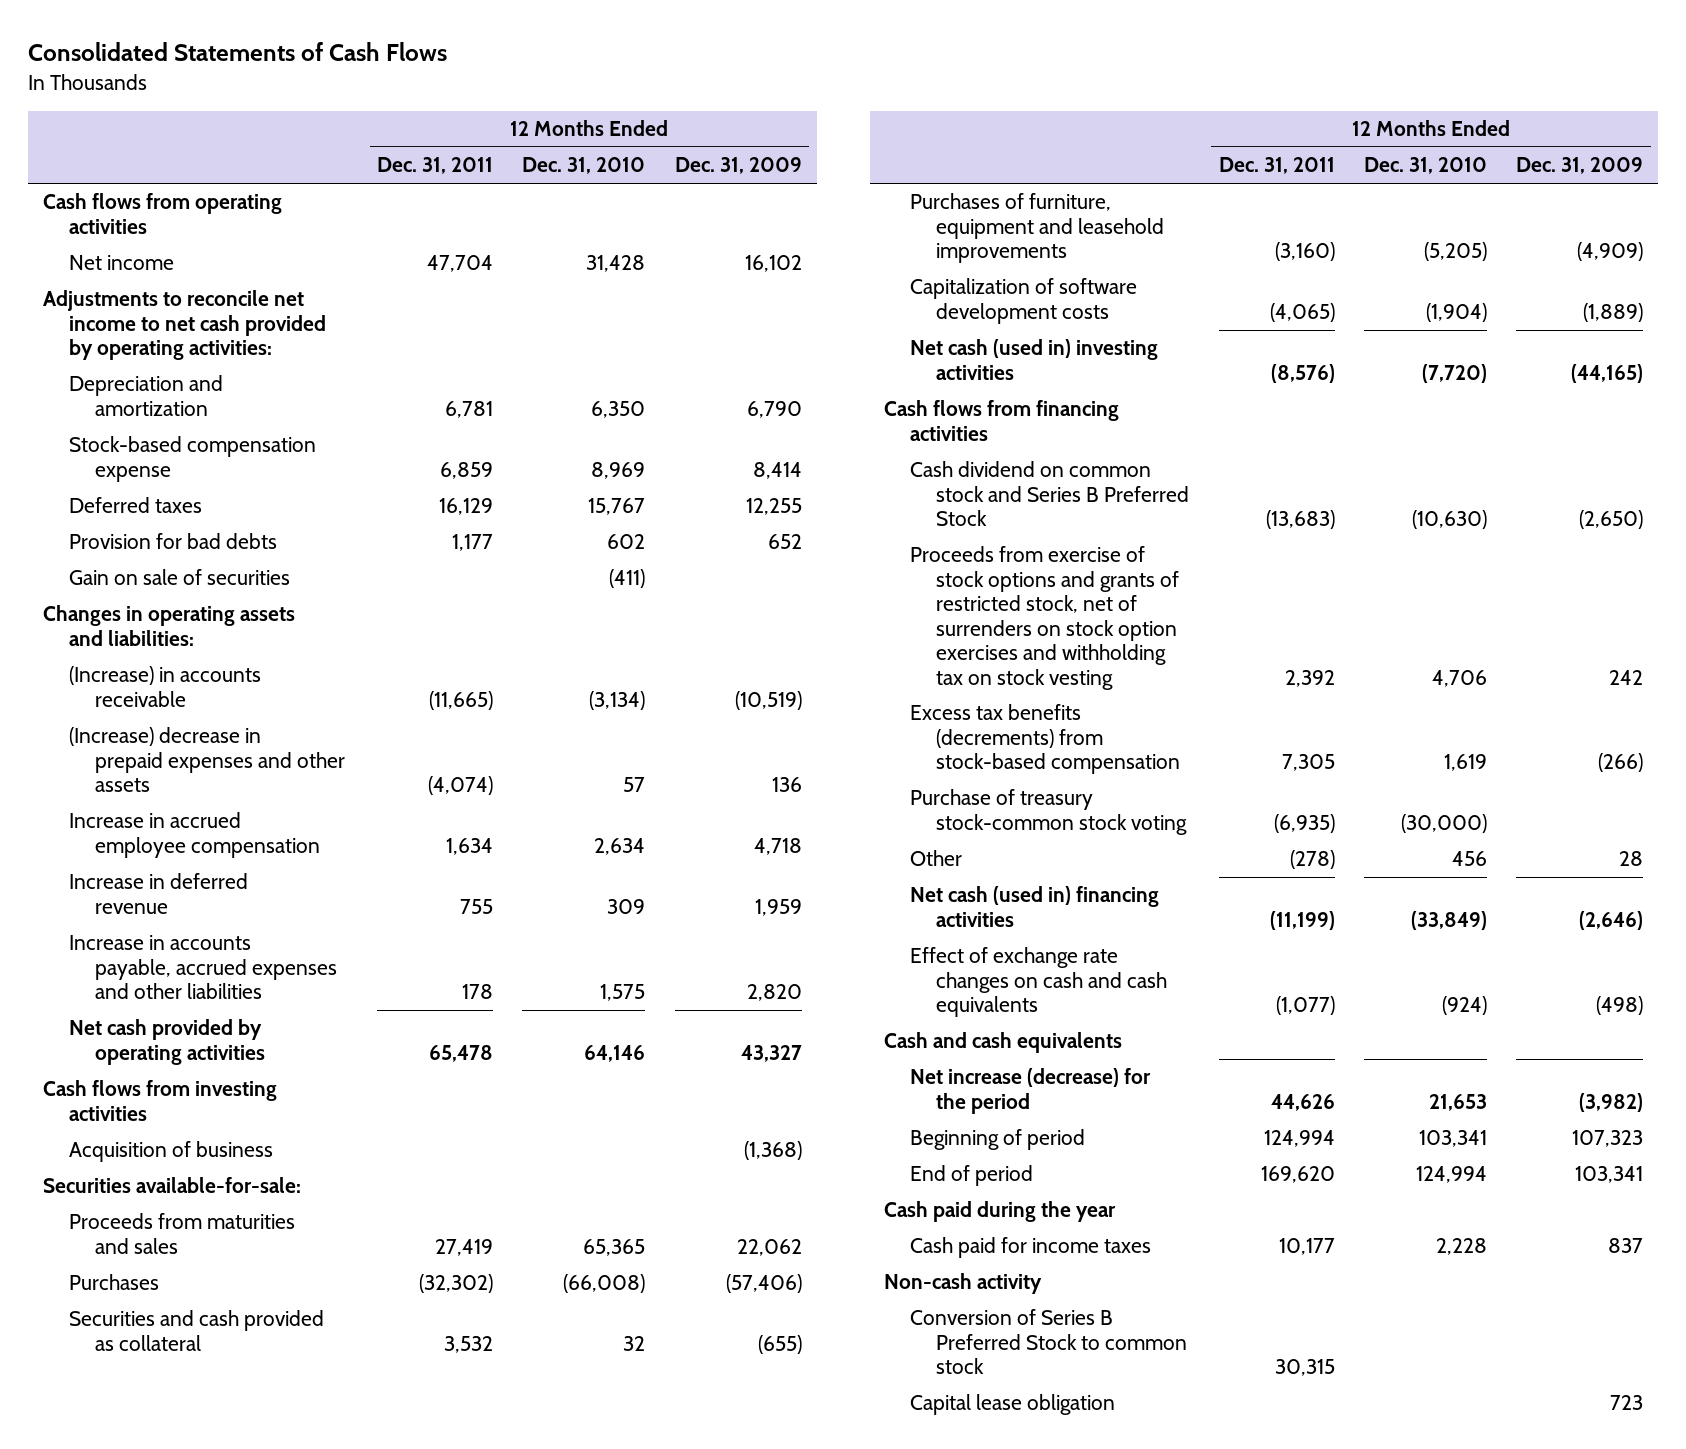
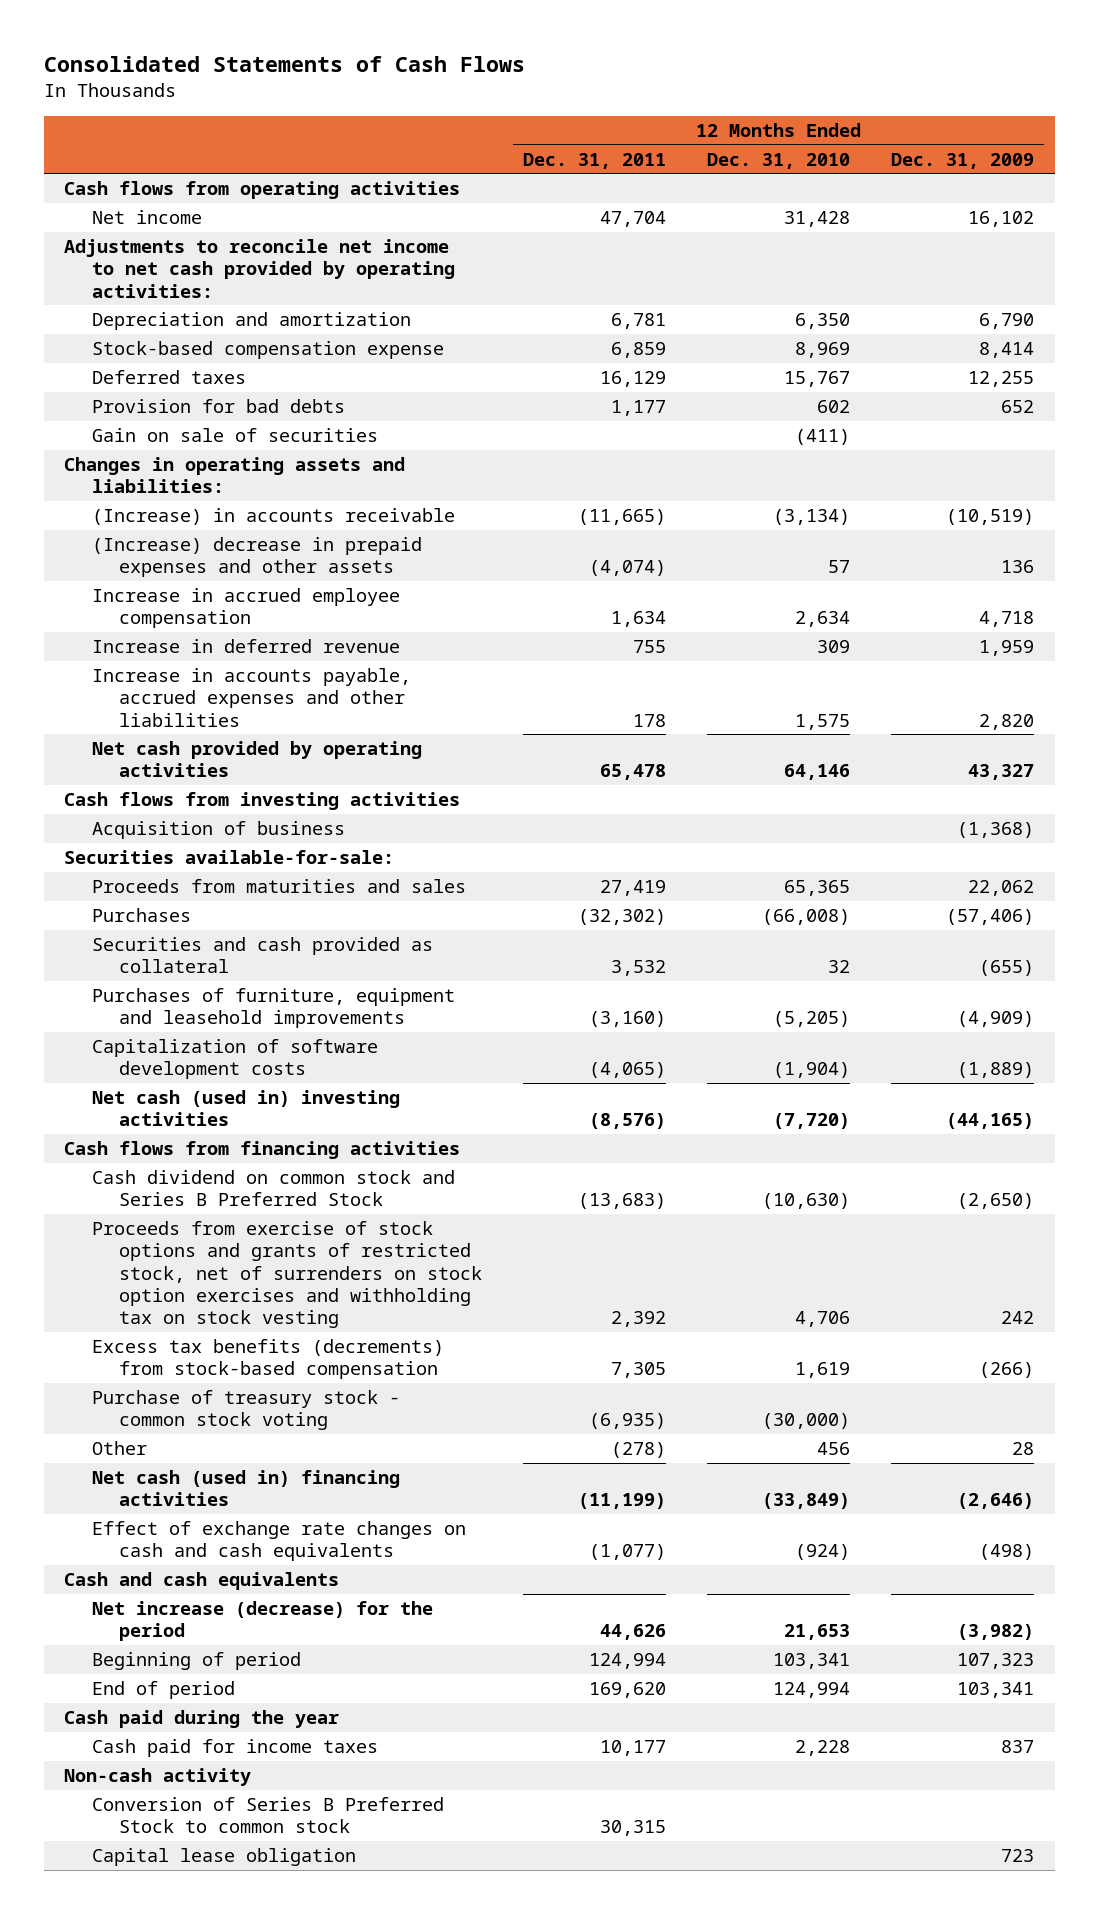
[910,789,1188,835] Purchase of treasury stock-common stock voting -> [91,1390,400,1431] Purchase of treasury stock - common stock voting

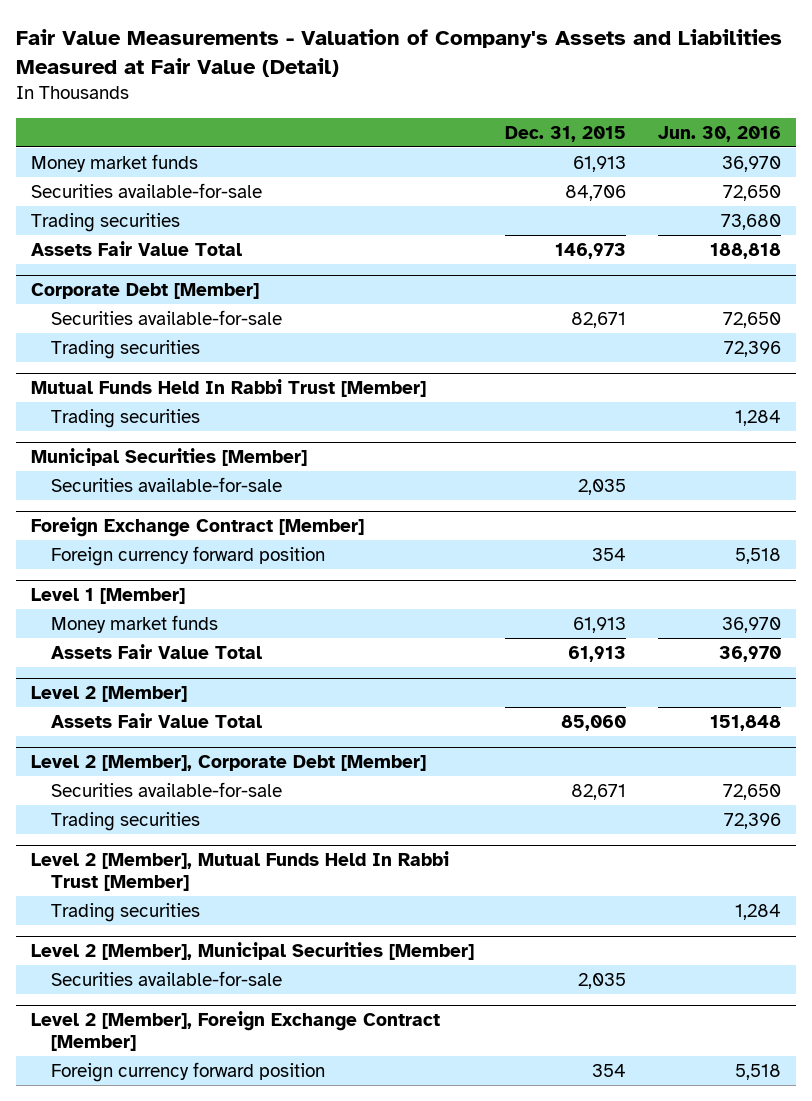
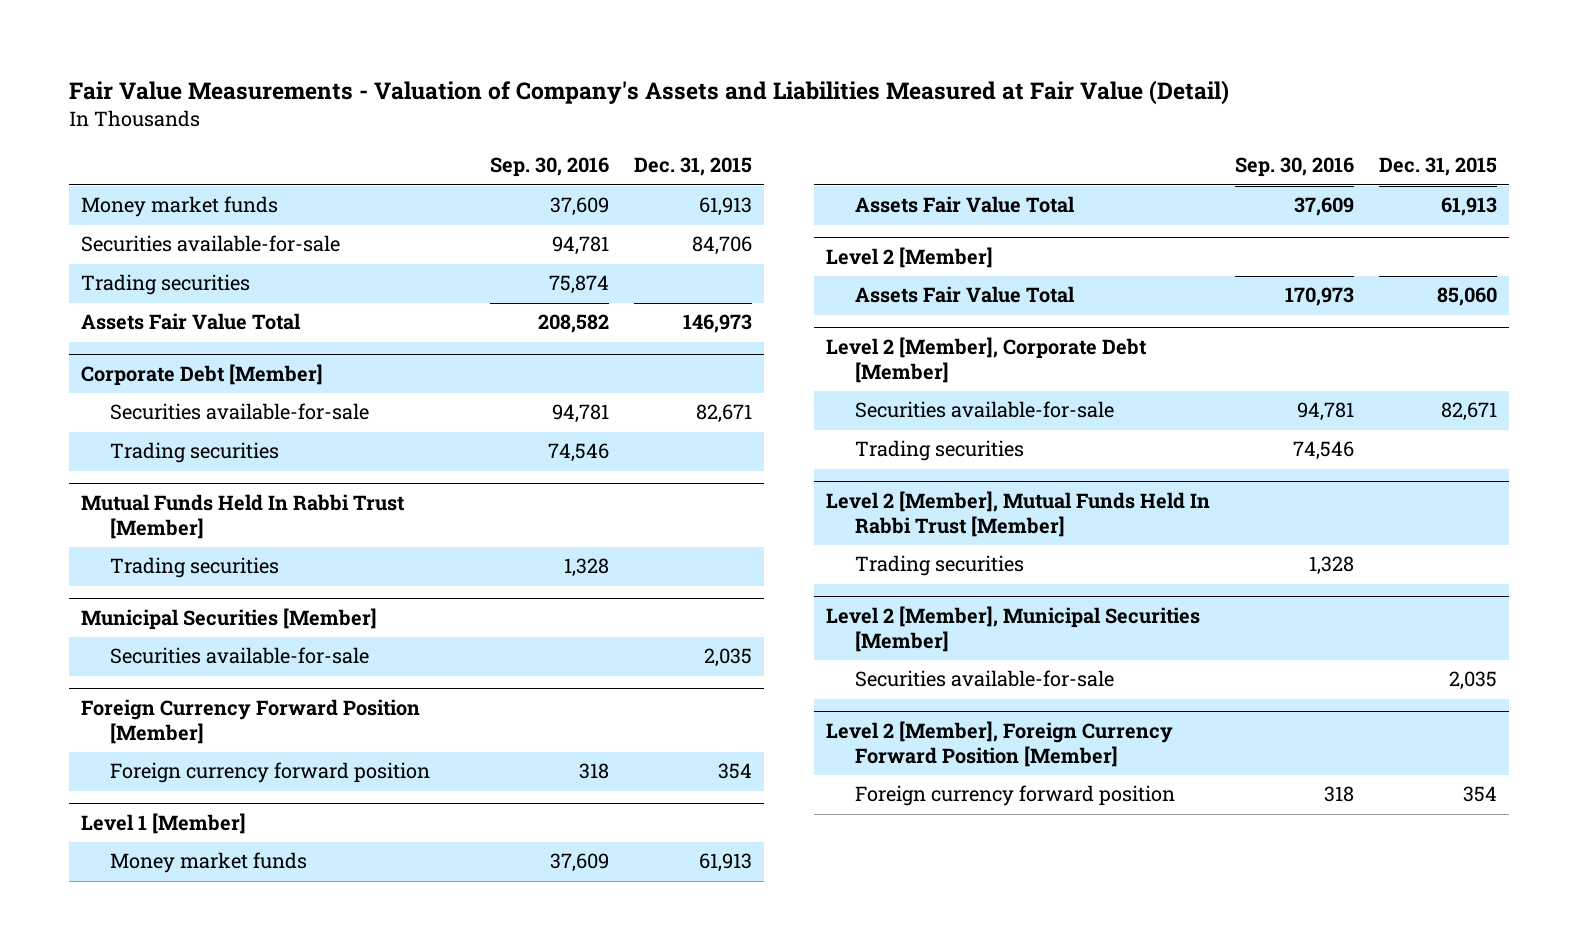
[657,125,781,142] Jun. 30, 2016 -> none
none -> [489,157,609,178] Sep. 30, 2016
[31,516,365,537] Foreign Exchange Contract [Member] -> [80,699,420,745] Foreign Currency Forward Position [Member]
[31,1010,441,1052] Level 2 [Member], Foreign Exchange Contract [Member] -> none
none -> [825,721,1173,768] Level 2 [Member], Foreign Currency Forward Position [Member]

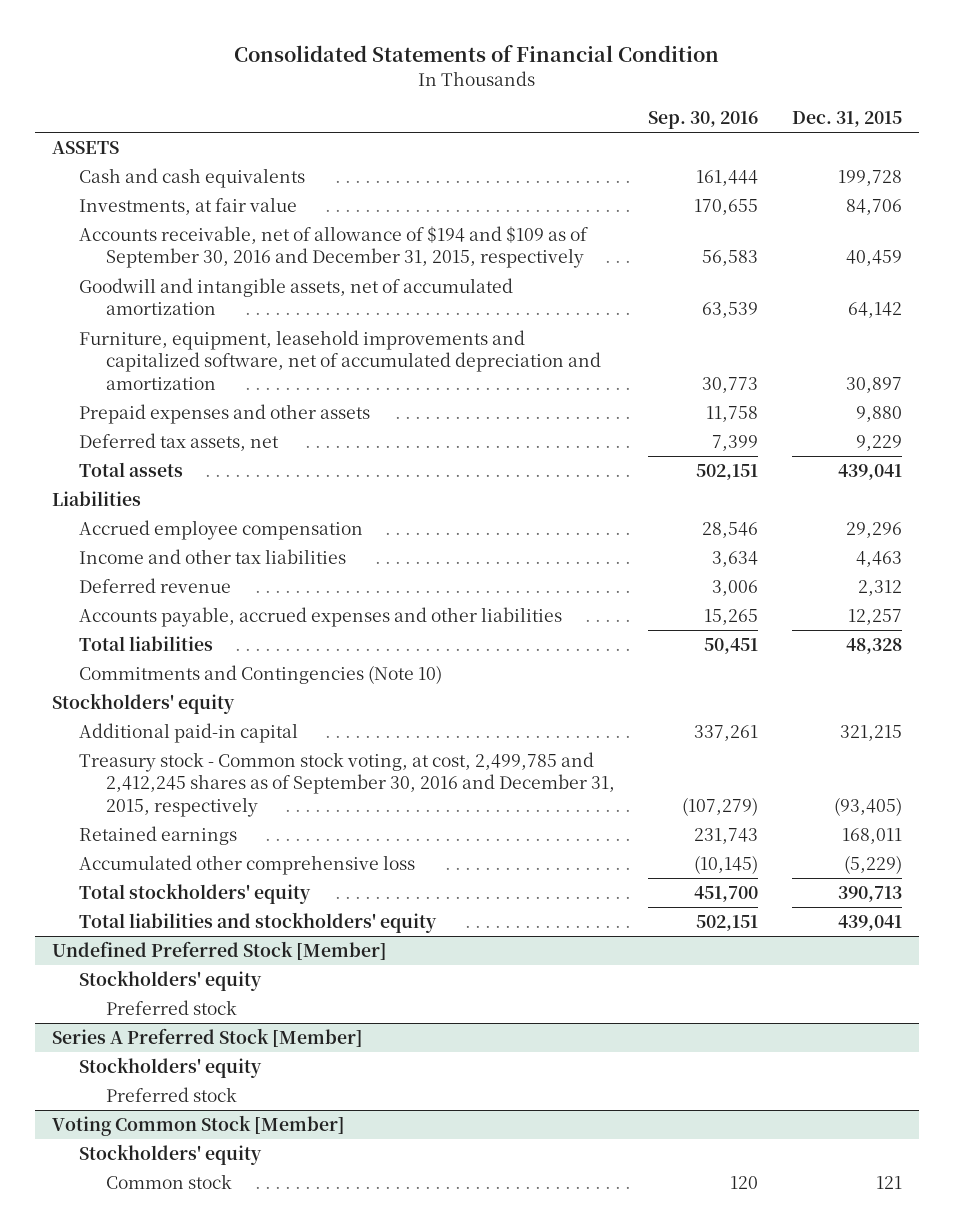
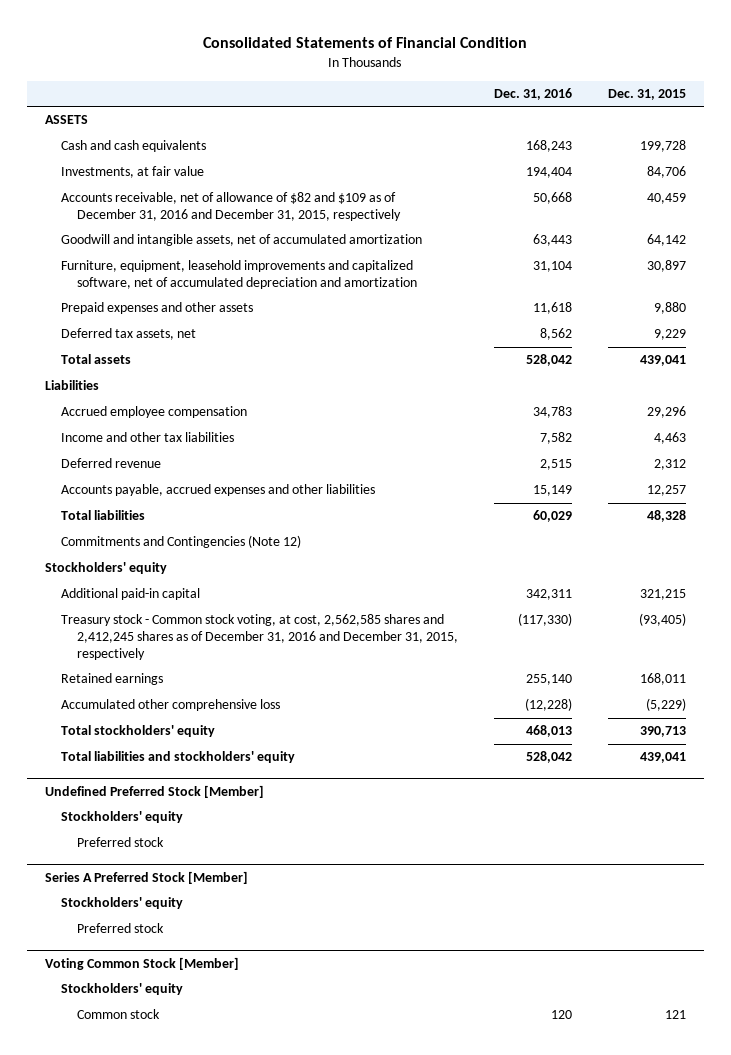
[648,111,759,130] Sep. 30, 2016 -> none
none -> [494,87,573,100] Dec. 31, 2016
[78,225,588,269] Accounts receivable, net of allowance of $194 and $109 as of September 30, 2016 and December 31, 2015, respectively -> [61,192,402,222] Accounts receivable, net of allowance of $82 and $109 as of December 31, 2016 and December 31, 2015, respectively
[78,664,442,684] Commitments and Contingencies (Note 10) -> [61,535,302,549] Commitments and Contingencies (Note 12)
[78,751,615,818] Treasury stock - Common stock voting, at cost, 2,499,785 and 2,412,245 shares as of September 30, 2016 and December 31, 2015, respectively -> [61,614,459,660] Treasury stock - Common stock voting, at cost, 2,562,585 shares and 2,412,245 shares as of December 31, 2016 and December 31, 2015, respectively

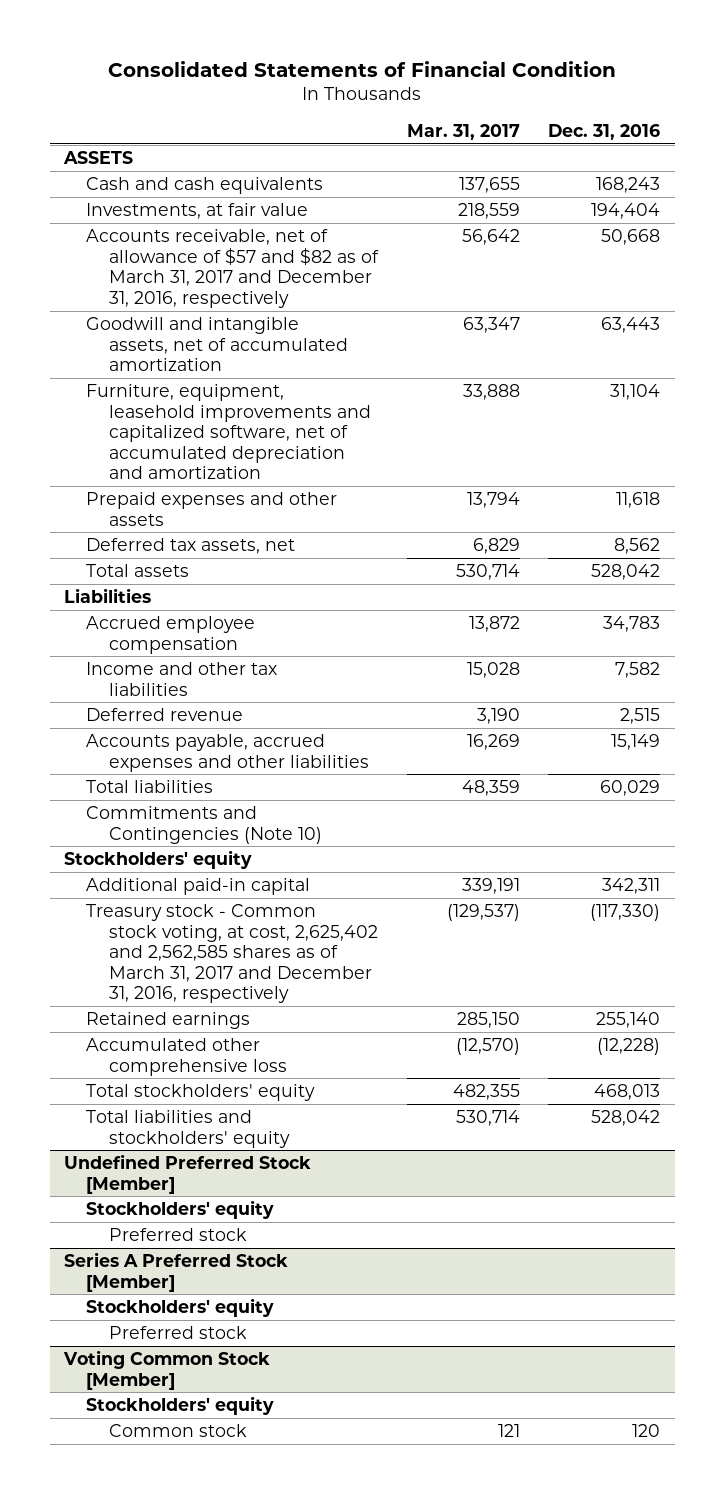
[607,88,686,100] Dec. 31, 2015 -> none
none -> [406,123,520,140] Mar. 31, 2017
[61,192,402,222] Accounts receivable, net of allowance of $82 and $109 as of December 31, 2016 and December 31, 2015, respectively -> [86,229,379,308] Accounts receivable, net of allowance of $57 and $82 as of March 31, 2017 and December 31, 2016, respectively
[61,535,302,549] Commitments and Contingencies (Note 12) -> [86,806,322,844] Commitments and Contingencies (Note 10)
[61,614,459,660] Treasury stock - Common stock voting, at cost, 2,562,585 shares and 2,412,245 shares as of December 31, 2016 and December 31, 2015, respectively -> [86,904,378,1004] Treasury stock - Common stock voting, at cost, 2,625,402 and 2,562,585 shares as of March 31, 2017 and December 31, 2016, respectively

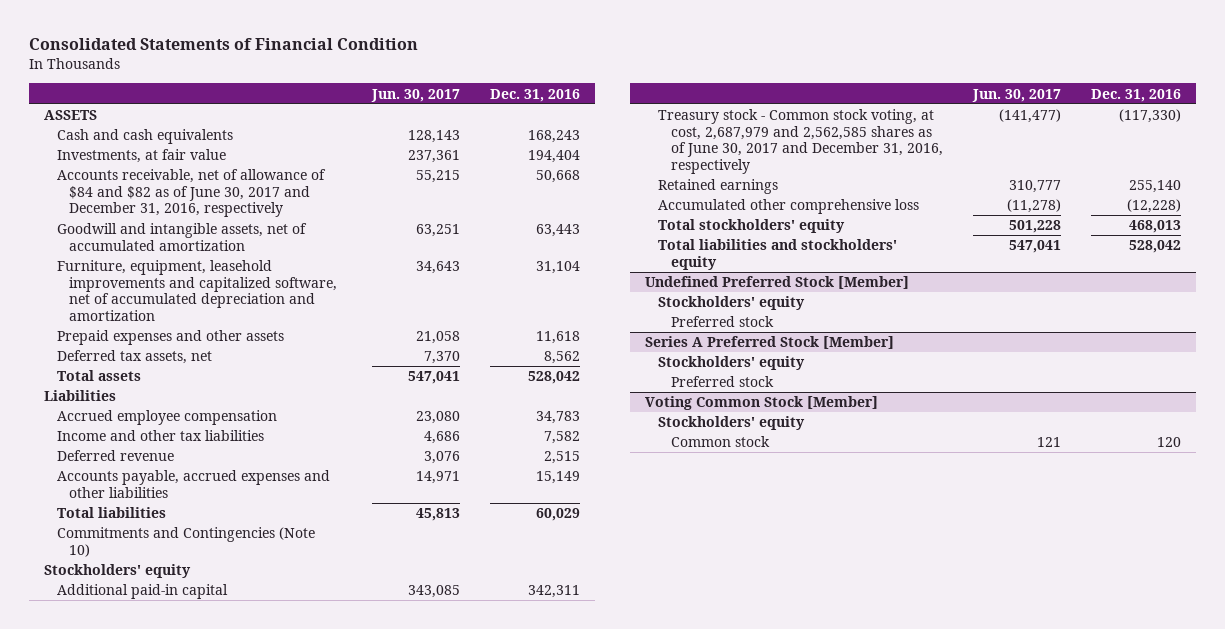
[406,123,520,140] Mar. 31, 2017 -> none
none -> [370,88,460,102] Jun. 30, 2017
[86,229,379,308] Accounts receivable, net of allowance of $57 and $82 as of March 31, 2017 and December 31, 2016, respectively -> [56,169,326,218] Accounts receivable, net of allowance of $84 and $82 as of June 30, 2017 and December 31, 2016, respectively
[86,904,378,1004] Treasury stock - Common stock voting, at cost, 2,625,402 and 2,562,585 shares as of March 31, 2017 and December 31, 2016, respectively -> [657,109,943,175] Treasury stock - Common stock voting, at cost, 2,687,979 and 2,562,585 shares as of June 30, 2017 and December 31, 2016, respectively

